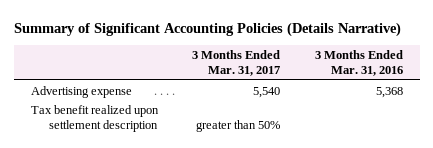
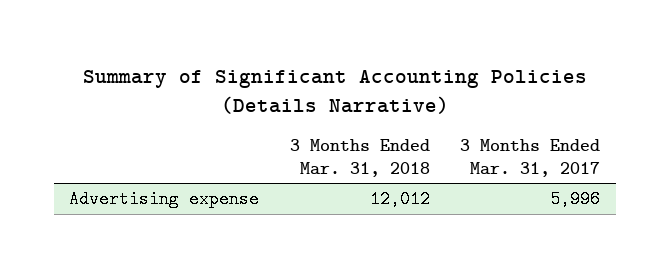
[314,50,403,77] 3 Months Ended Mar. 31, 2016 -> none
none -> [289,138,430,178] 3 Months Ended Mar. 31, 2018
[30,104,159,132] Tax benefit realized upon settlement description -> none
[253,86,281,98] 5,540 -> [550,190,601,209] 5,996

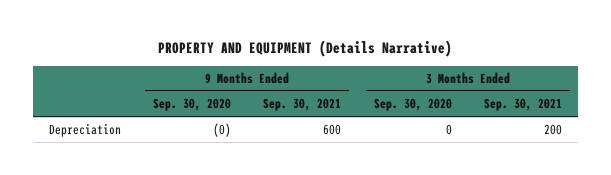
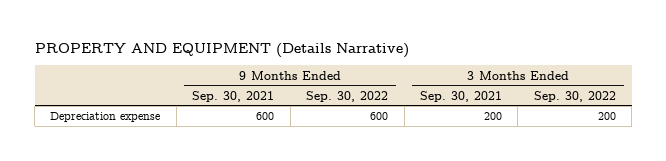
[153,98,232,112] Sep. 30, 2020 -> none
[373,98,452,112] Sep. 30, 2020 -> none
none -> [306,90,389,102] Sep. 30, 2022
none -> [533,90,616,102] Sep. 30, 2022
[49,123,122,138] Depreciation -> [50,112,161,123] Depreciation expense

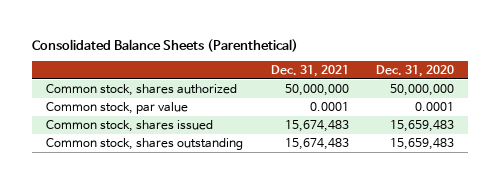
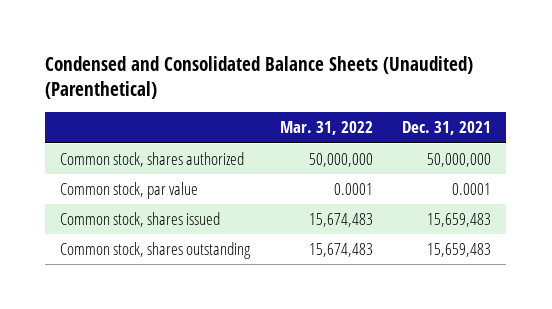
[32,38,299,52] Consolidated Balance Sheets (Parenthetical) -> [45,55,474,100] Condensed and Consolidated Balance Sheets (Unaudited) (Parenthetical)
[376,65,455,78] Dec. 31, 2020 -> none
none -> [279,121,373,136] Mar. 31, 2022
[284,120,349,133] 15,674,483 -> [427,212,492,227] 15,659,483
[284,138,349,151] 15,674,483 -> [427,242,492,257] 15,659,483

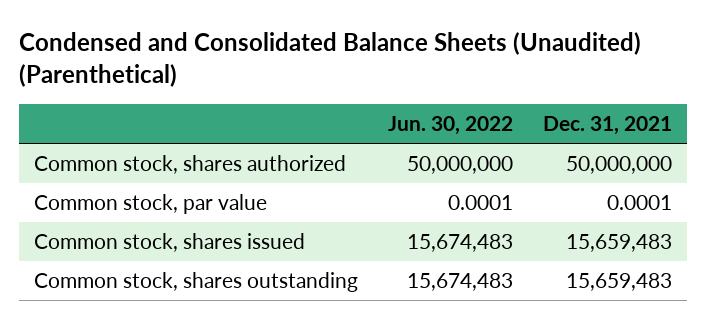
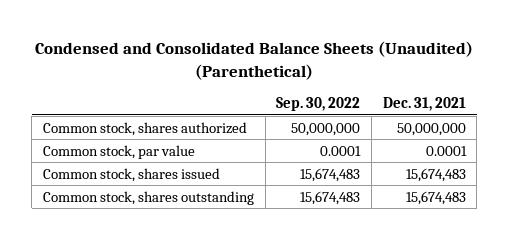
[387,115,513,135] Jun. 30, 2022 -> none
none -> [276,97,361,112] Sep. 30, 2022
[565,234,672,253] 15,659,483 -> [405,167,466,182] 15,674,483
[565,273,672,292] 15,659,483 -> [405,190,466,205] 15,674,483

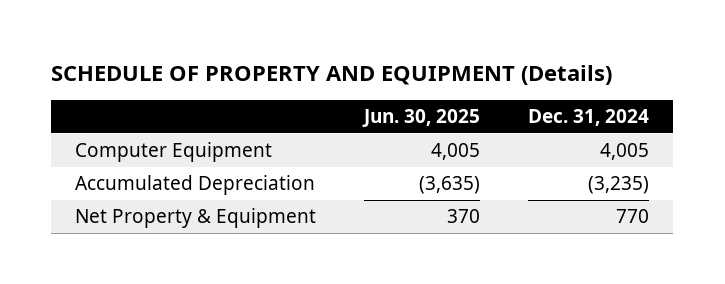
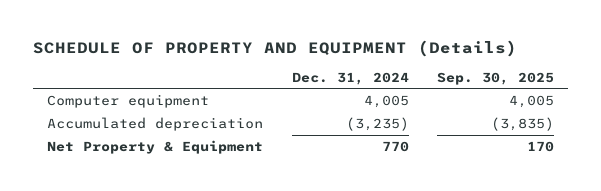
[362,109,481,128] Jun. 30, 2025 -> none
none -> [437,71,555,85] Sep. 30, 2025
[75,142,273,163] Computer Equipment -> [47,93,210,108] Computer equipment
[75,175,316,196] Accumulated Depreciation -> [47,116,264,131] Accumulated depreciation

